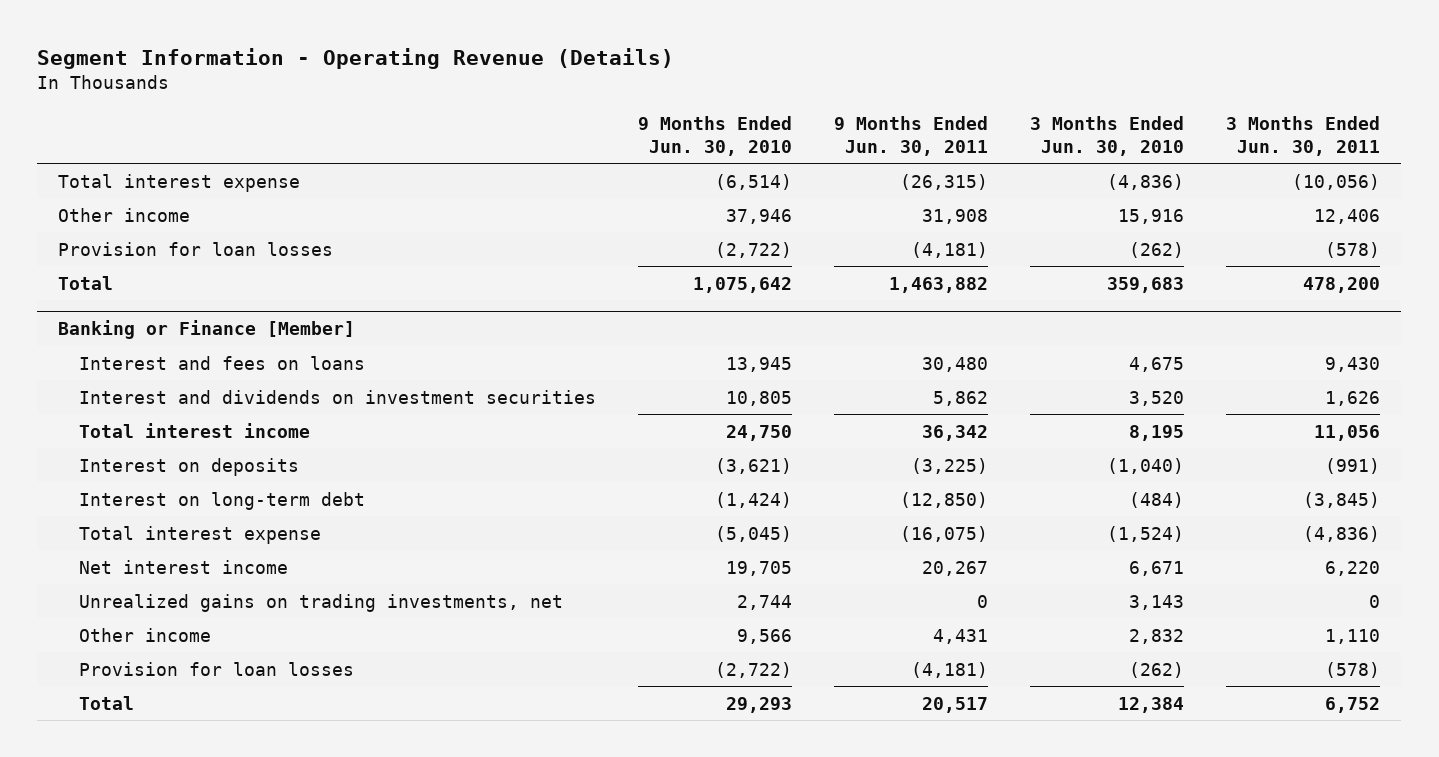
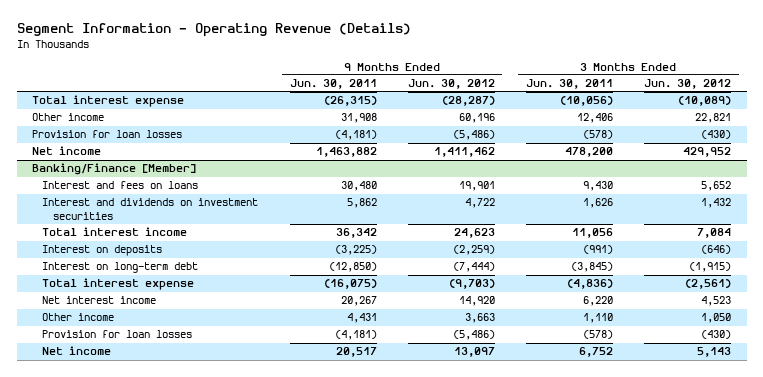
[638,115,793,156] 9 Months Ended Jun. 30, 2010 -> none
[1030,115,1185,156] 3 Months Ended Jun. 30, 2010 -> none
none -> [407,79,495,90] Jun. 30, 2012
none -> [643,79,731,90] Jun. 30, 2012
[58,275,114,290] Total -> [32,146,102,156] Net income
[58,319,356,339] Banking or Finance [Member] -> [32,163,197,176] Banking/Finance [Member]
[79,593,564,612] Unrealized gains on trading investments, net -> none
[79,695,135,710] Total -> [42,346,112,356] Net income

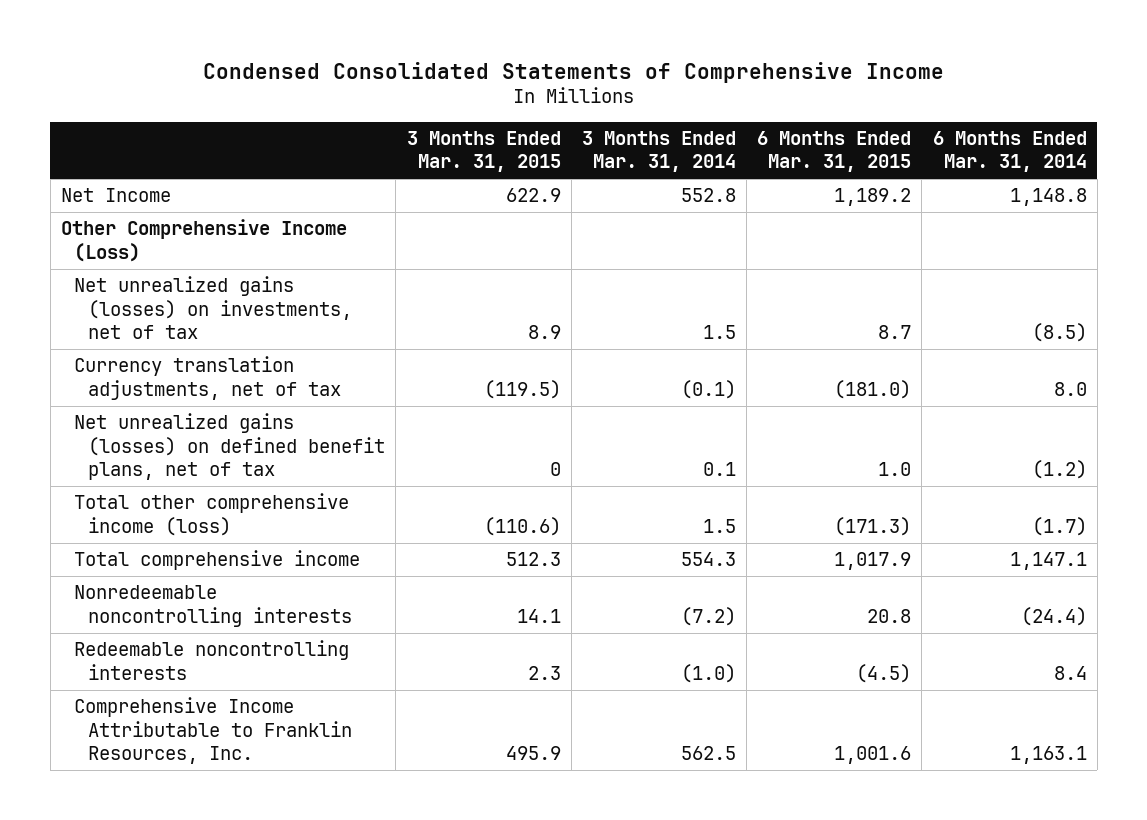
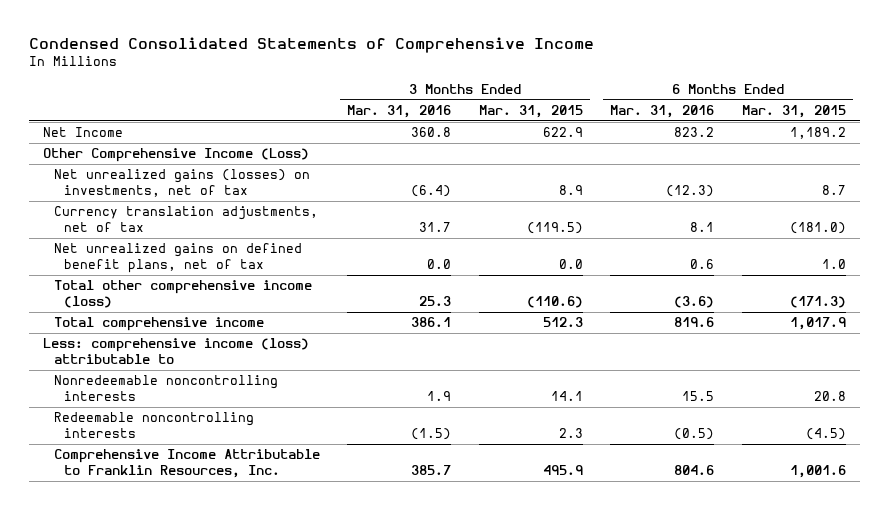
[581,130,736,173] 3 Months Ended Mar. 31, 2014 -> none
[932,130,1087,173] 6 Months Ended Mar. 31, 2014 -> none
none -> [347,104,452,118] Mar. 31, 2016
none -> [610,104,715,118] Mar. 31, 2016
[74,413,386,481] Net unrealized gains (losses) on defined benefit plans, net of tax -> [53,243,302,274] Net unrealized gains on defined benefit plans, net of tax
[549,462,561,477] 0 -> [558,259,583,270] 0.0
none -> [43,338,310,365] Less: comprehensive income (loss) attributable to

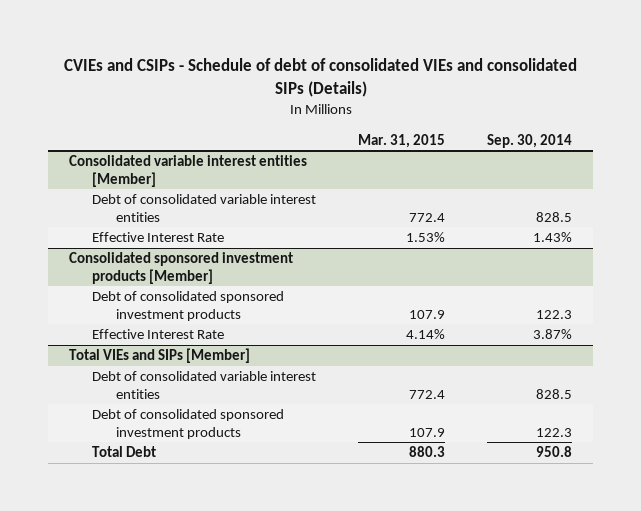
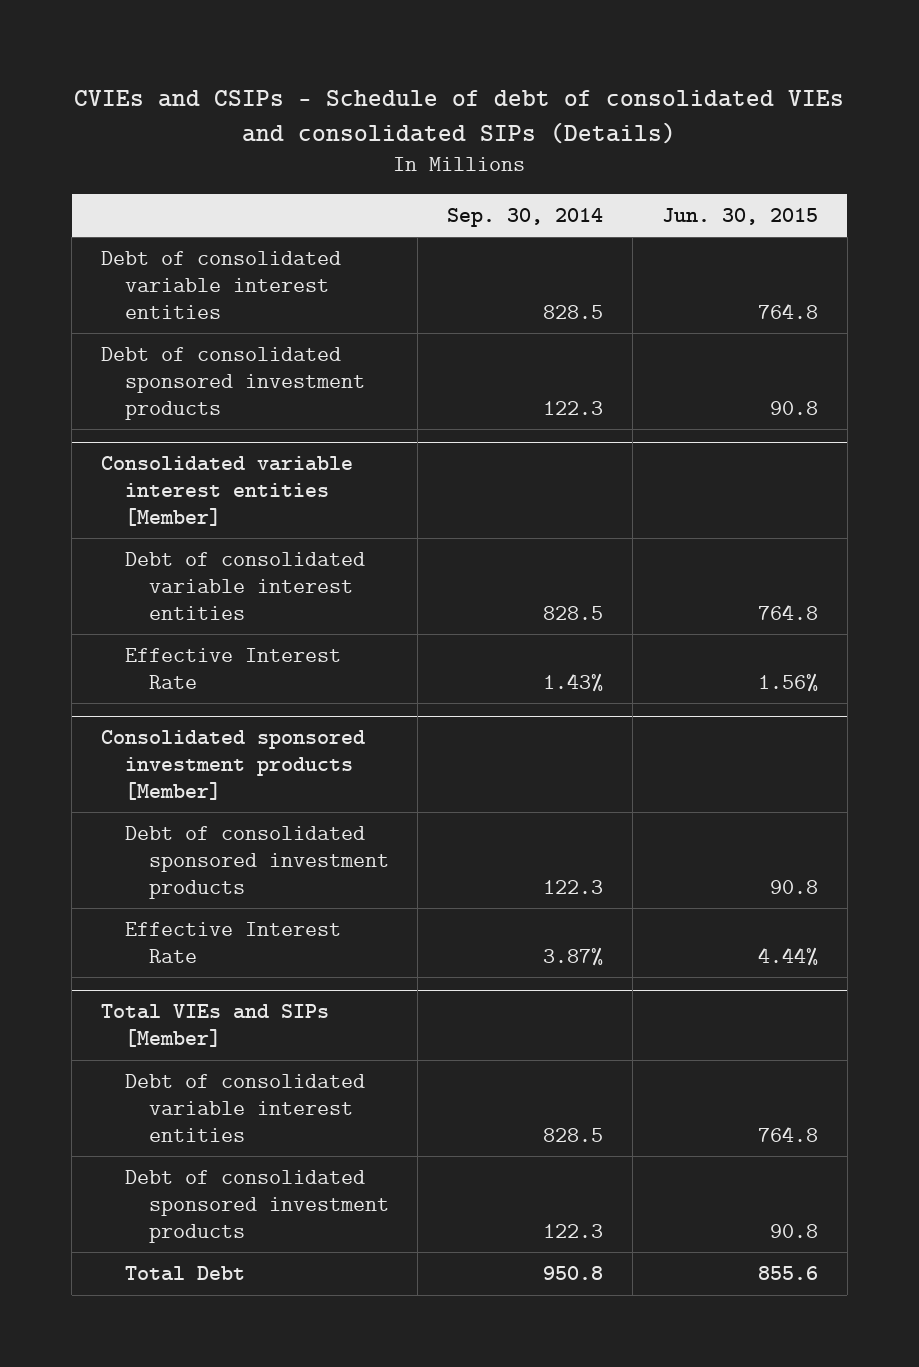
[358,133,446,148] Mar. 31, 2015 -> none
none -> [661,207,818,225] Jun. 30, 2015
none -> [100,251,341,319] Debt of consolidated variable interest entities
none -> [100,347,365,420] Debt of consolidated sponsored investment products

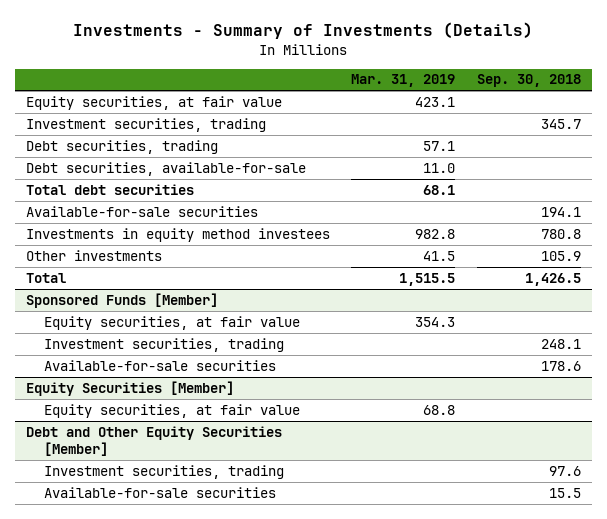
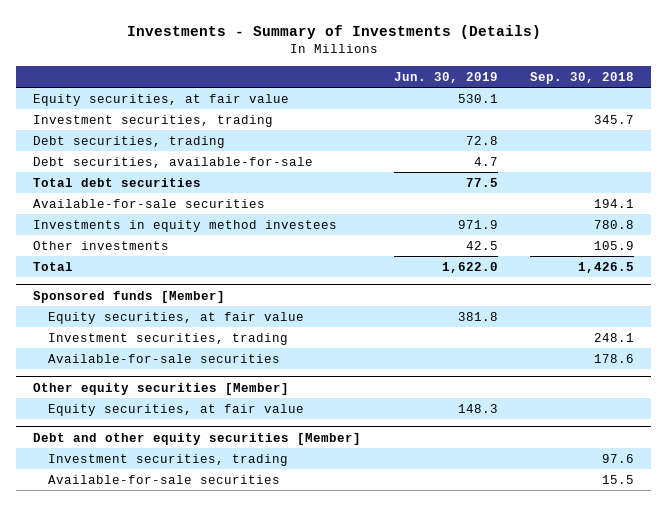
[351,74,456,88] Mar. 31, 2019 -> none
none -> [393,71,498,83] Jun. 30, 2019
[25,292,218,308] Sponsored Funds [Member] -> [32,290,225,303] Sponsored funds [Member]
[25,380,234,396] Equity Securities [Member] -> [32,382,289,395] Other equity securities [Member]
[25,425,282,457] Debt and Other Equity Securities [Member] -> [32,432,361,445] Debt and other equity securities [Member]

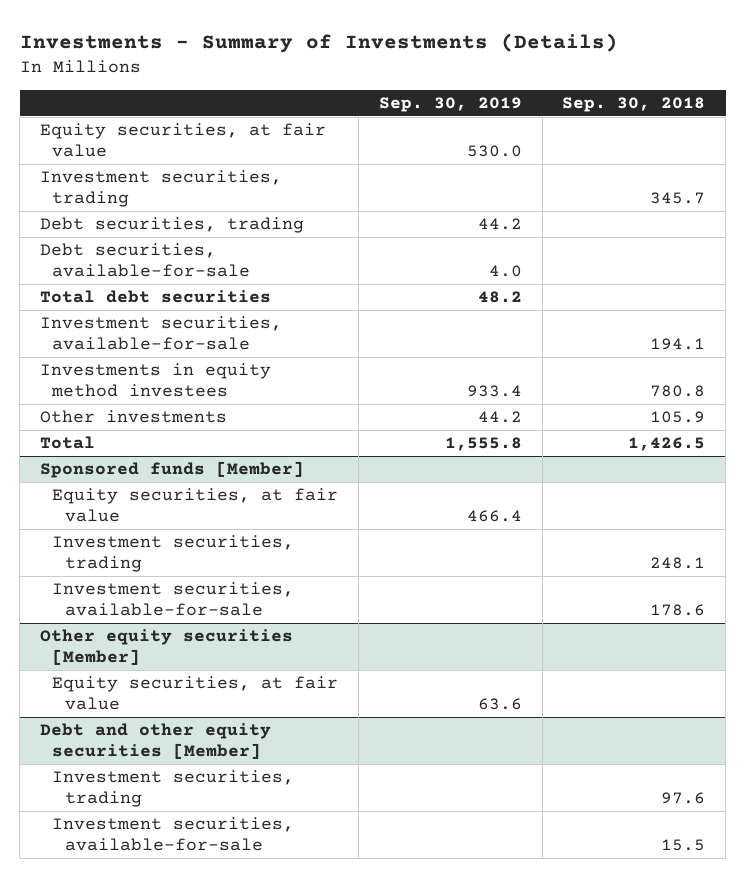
[393,71,498,83] Jun. 30, 2019 -> none
none -> [378,97,522,113] Sep. 30, 2019
[32,198,265,208] Available-for-sale securities -> [39,316,282,351] Investment securities, available-for-sale
[48,353,281,363] Available-for-sale securities -> [52,582,295,617] Investment securities, available-for-sale
[48,474,281,484] Available-for-sale securities -> [52,817,295,852] Investment securities, available-for-sale

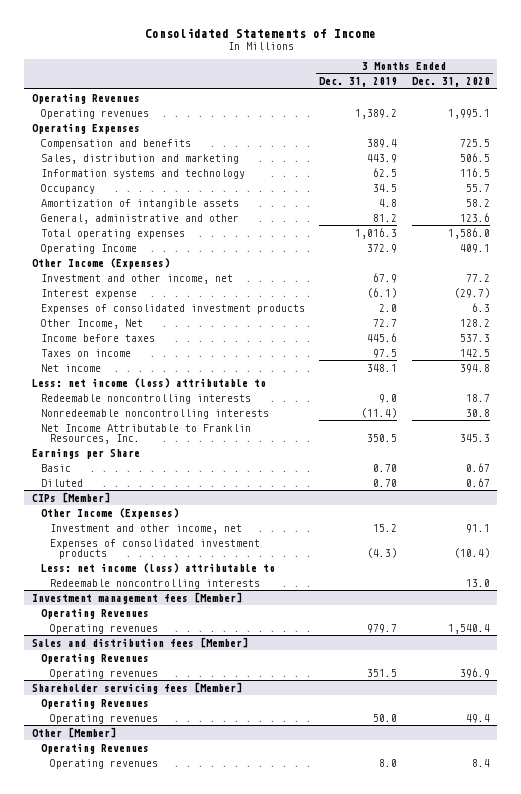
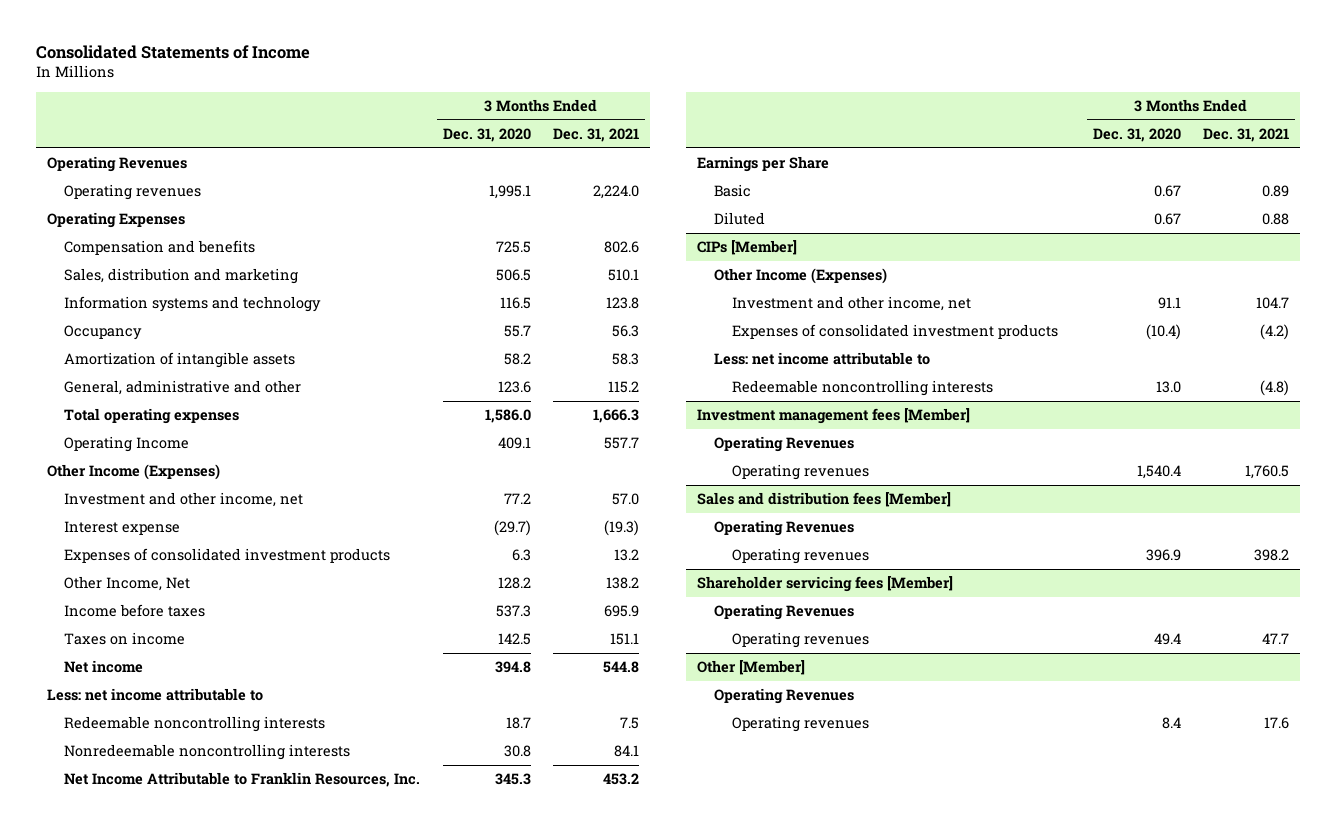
[319,77,398,88] Dec. 31, 2019 -> none
none -> [553,127,640,142] Dec. 31, 2021
[31,377,266,388] Less: net income (loss) attributable to -> [47,688,264,702] Less: net income attributable to
[40,562,275,573] Less: net income (loss) attributable to -> [714,352,931,366] Less: net income attributable to

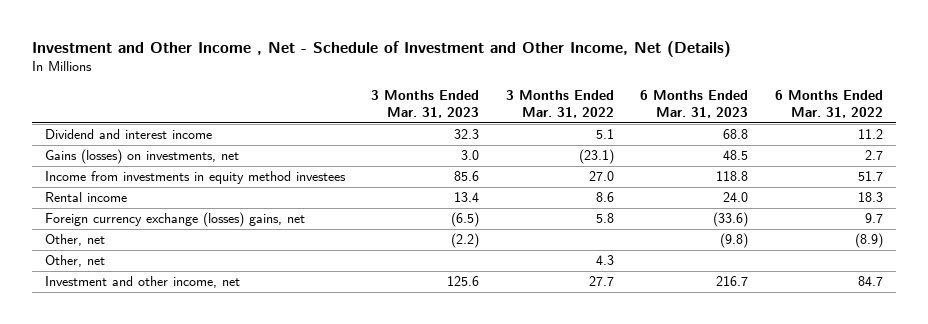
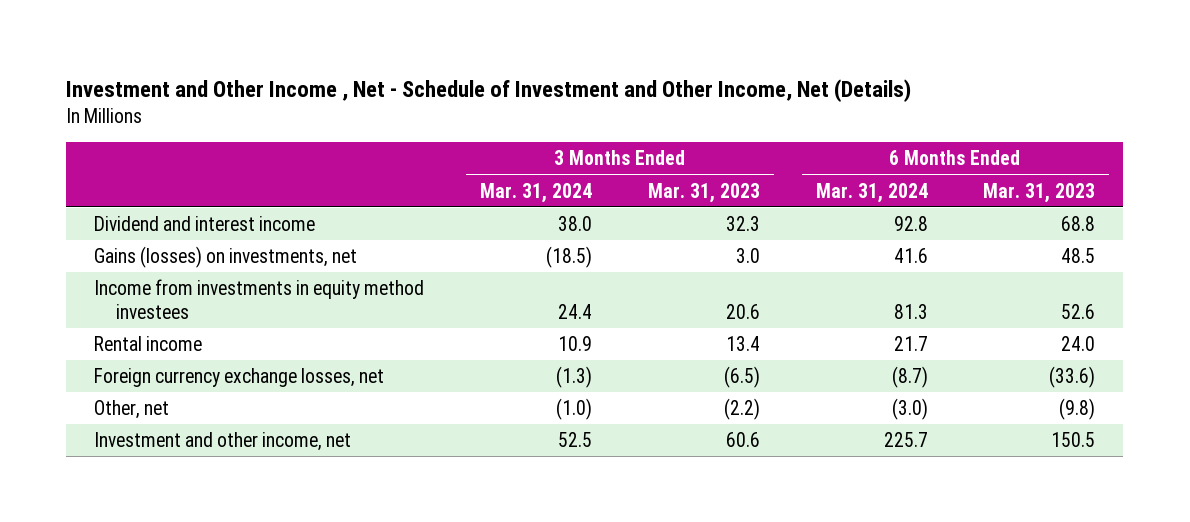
[505,89,614,118] 3 Months Ended Mar. 31, 2022 -> none
[774,89,883,118] 6 Months Ended Mar. 31, 2022 -> none
none -> [479,182,592,203] Mar. 31, 2024
none -> [815,182,928,203] Mar. 31, 2024
[454,171,480,182] 85.6 -> [725,304,760,320] 20.6
[716,171,749,182] 118.8 -> [1061,304,1096,320] 52.6
[44,212,305,228] Foreign currency exchange (losses) gains, net -> [94,368,385,388] Foreign currency exchange losses, net
[44,255,105,268] Other, net -> none
[447,276,480,287] 125.6 -> [725,432,760,448] 60.6
[716,276,749,287] 216.7 -> [1051,432,1096,448] 150.5

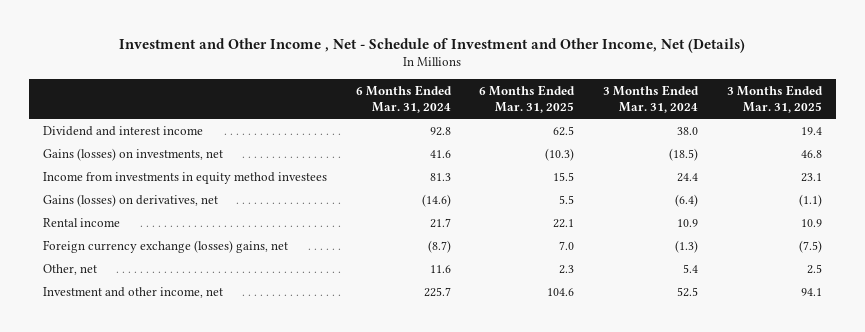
[647,182,760,203] Mar. 31, 2023 -> none
[983,182,1096,203] Mar. 31, 2023 -> none
none -> [479,84,576,114] 6 Months Ended Mar. 31, 2025
none -> [726,84,823,114] 3 Months Ended Mar. 31, 2025
none -> [43,193,219,207] Gains (losses) on derivatives, net
[94,368,385,388] Foreign currency exchange losses, net -> [43,239,289,253] Foreign currency exchange (losses) gains, net
[555,398,592,421] (1.0) -> [683,263,699,273] 5.4
[891,398,928,421] (3.0) -> [429,264,451,273] 11.6

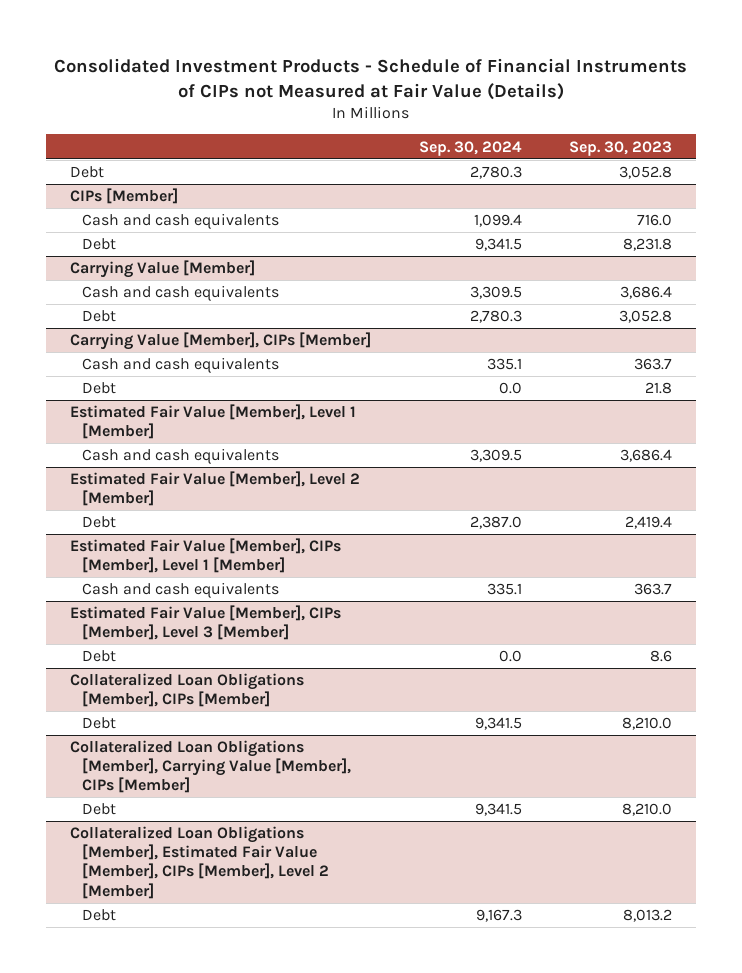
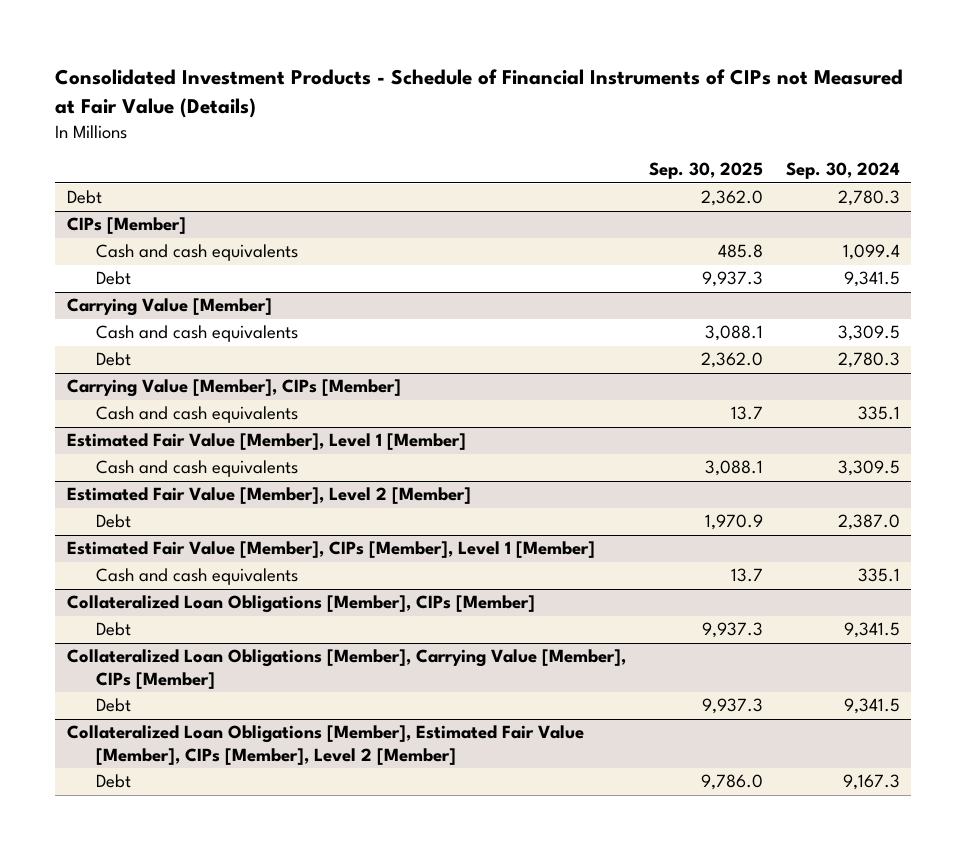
[569,140,673,156] Sep. 30, 2023 -> none
none -> [648,162,763,180] Sep. 30, 2025
[81,382,116,395] Debt -> none
[70,605,342,641] Estimated Fair Value [Member], CIPs [Member], Level 3 [Member] -> none
[81,650,116,663] Debt -> none

